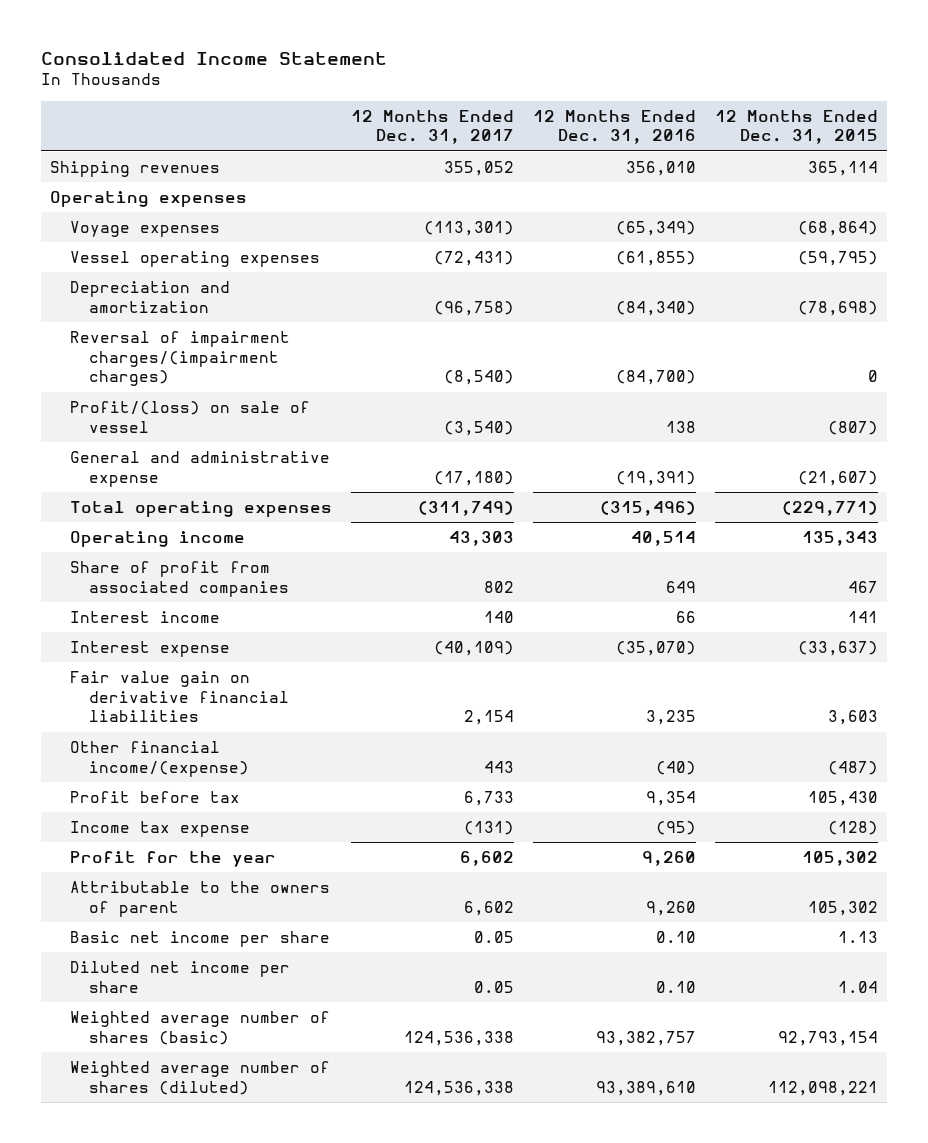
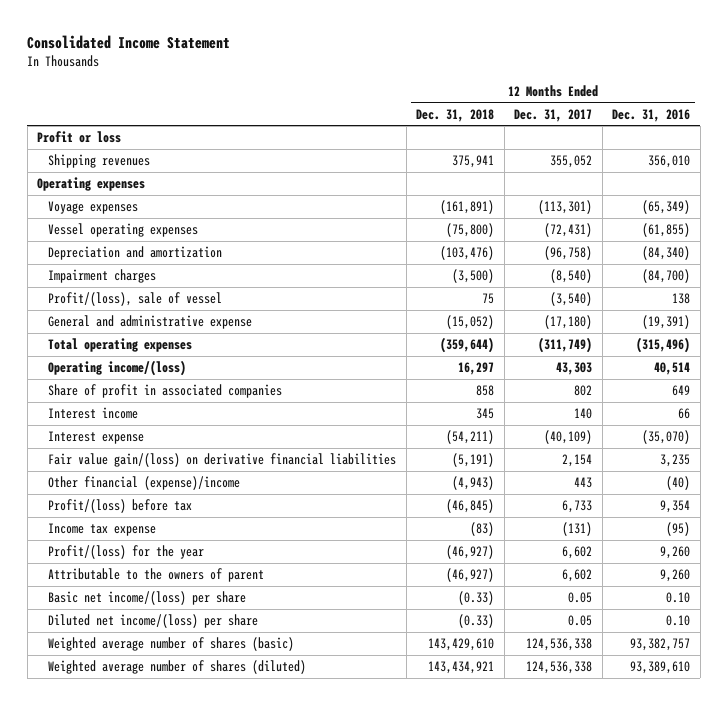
[714,109,878,145] 12 Months Ended Dec. 31, 2015 -> none
none -> [416,108,495,122] Dec. 31, 2018
none -> [37,131,122,144] Profit or loss
[69,331,290,387] Reversal of impairment charges/(impairment charges) -> [48,269,157,284] Impairment charges
[69,401,310,433] Profit/(loss) on sale of vessel -> [48,292,223,307] Profit/(loss), sale of vessel
[69,531,245,548] Operating income -> [48,360,187,377] Operating income/(loss)
[69,561,290,597] Share of profit from associated companies -> [48,384,283,399] Share of profit in associated companies
[69,671,290,723] Fair value gain on derivative financial liabilities -> [48,453,397,468] Fair value gain/(loss) on derivative financial liabilities
[69,741,250,777] Other financial income/(expense) -> [48,476,241,491] Other financial (expense)/income
[69,791,240,804] Profit before tax -> [48,499,193,514] Profit/(loss) before tax
[69,851,276,868] Profit for the year -> [48,545,205,560] Profit/(loss) for the year
[69,931,330,948] Basic net income per share -> [48,591,247,606] Basic net income/(loss) per share
[69,961,290,993] Diluted net income per share -> [48,614,259,629] Diluted net income/(loss) per share

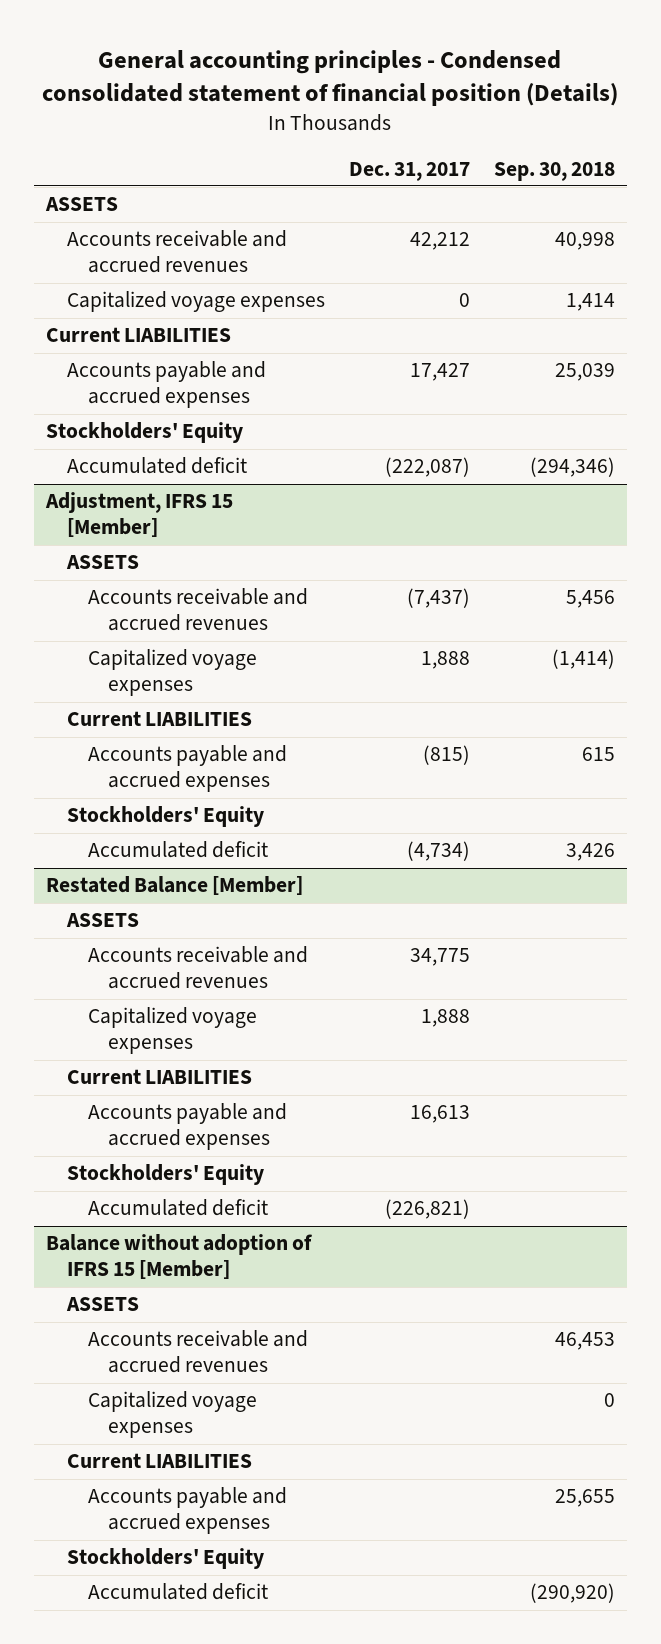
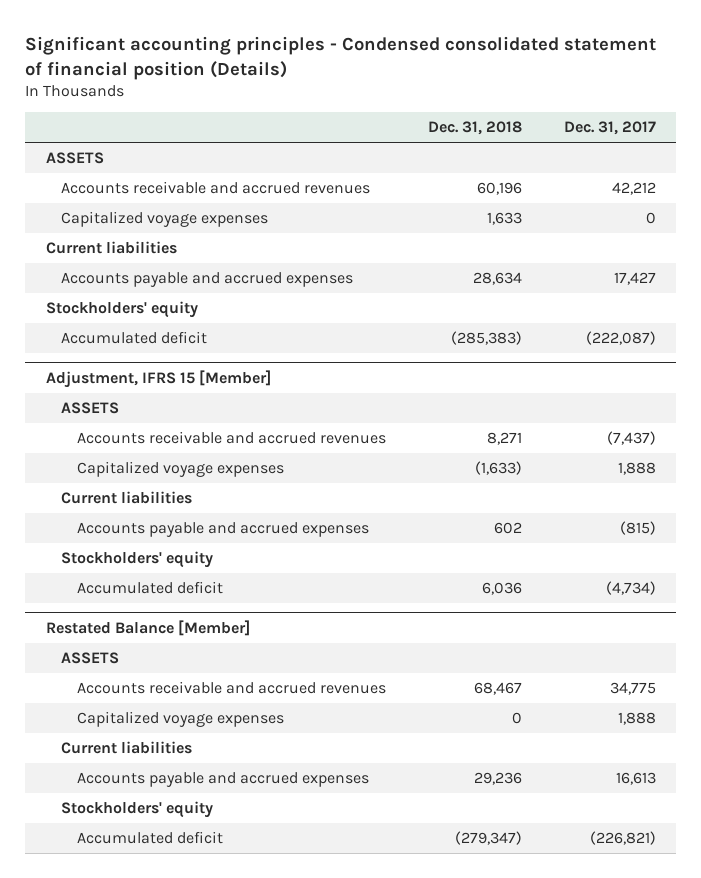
[42,49,619,106] General accounting principles - Condensed consolidated statement of financial position (Details) -> [25,35,657,80] Significant accounting principles - Condensed consolidated statement of financial position (Details)
[493,161,615,181] Sep. 30, 2018 -> none
none -> [427,121,522,136] Dec. 31, 2018
[46,327,232,343] Current LIABILITIES -> [45,241,177,255] Current liabilities
[46,422,244,444] Stockholders' Equity -> [45,301,198,319] Stockholders' equity
[66,711,252,727] Current LIABILITIES -> [61,491,193,505] Current liabilities
[66,806,264,828] Stockholders' Equity -> [61,551,214,569] Stockholders' equity
[66,1069,252,1085] Current LIABILITIES -> [61,741,193,755] Current liabilities
[66,1164,264,1186] Stockholders' Equity -> [61,801,214,819] Stockholders' equity
[46,1234,313,1280] Balance without adoption of IFRS 15 [Member] -> none
[65,1297,139,1312] ASSETS -> none
[87,1330,308,1374] Accounts receivable and accrued revenues -> none
[87,1391,257,1439] Capitalized voyage expenses -> none
[66,1453,252,1469] Current LIABILITIES -> none
[87,1487,287,1535] Accounts payable and accrued expenses -> none
[66,1548,264,1570] Stockholders' Equity -> none
[87,1583,268,1601] Accumulated deficit -> none

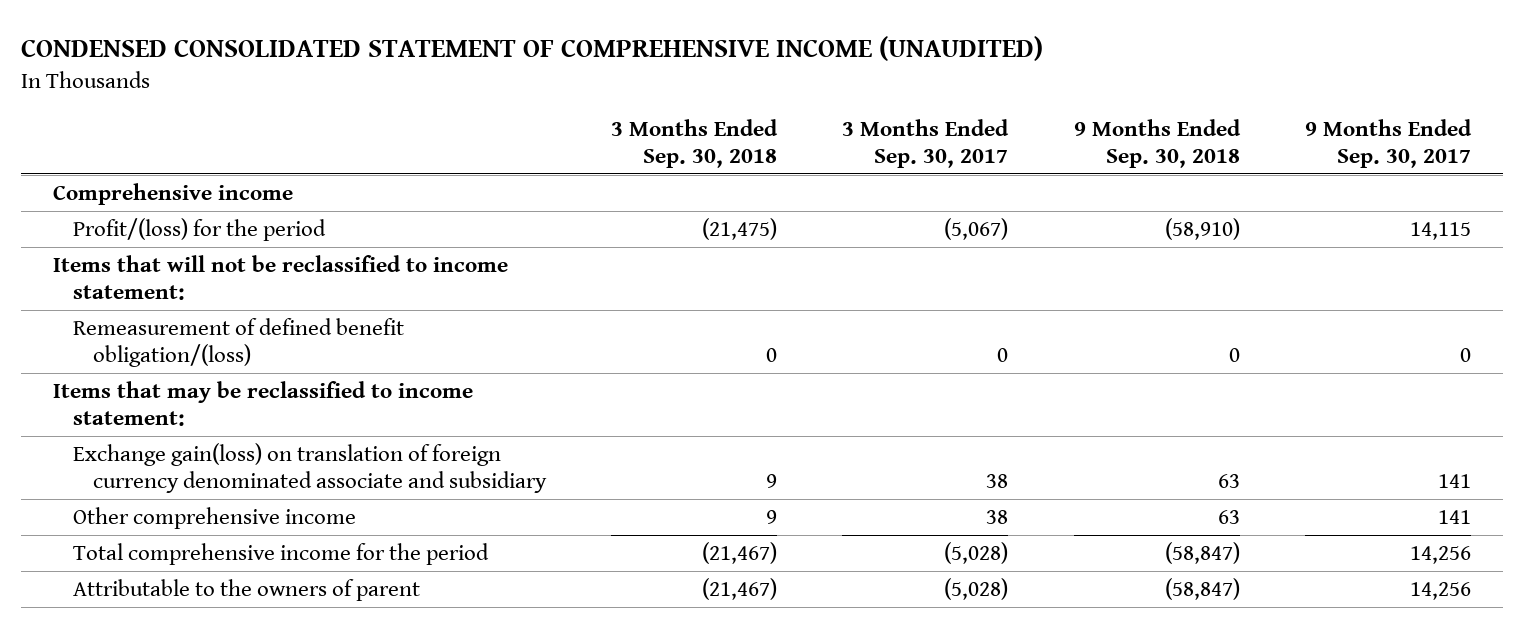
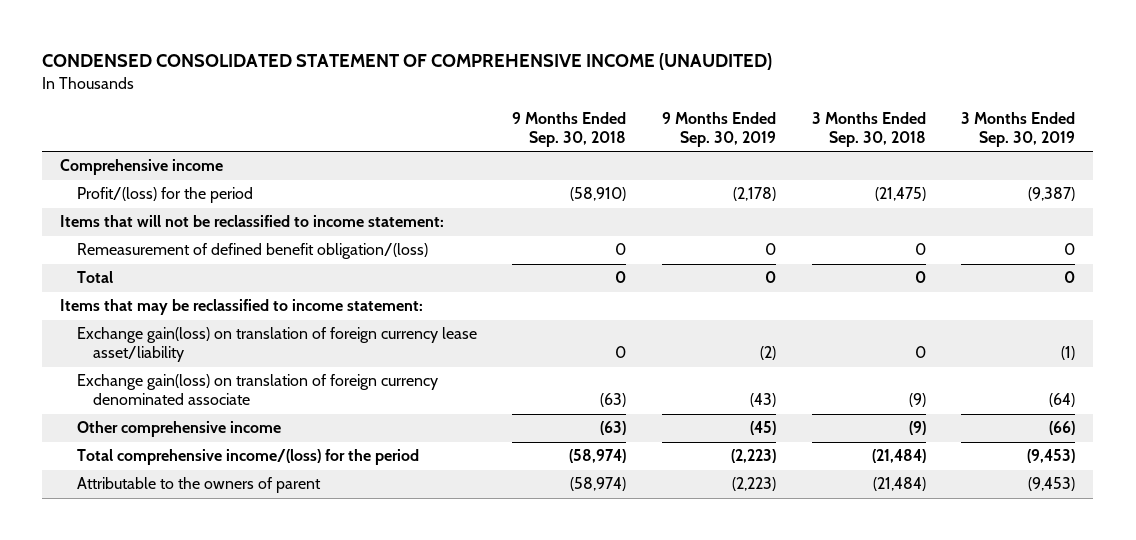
[842,119,1010,169] 3 Months Ended Sep. 30, 2017 -> none
[1304,119,1472,169] 9 Months Ended Sep. 30, 2017 -> none
none -> [661,112,776,148] 9 Months Ended Sep. 30, 2019
none -> [961,112,1076,148] 3 Months Ended Sep. 30, 2019
none -> [76,271,113,284] Total
none -> [76,327,477,363] Exchange gain(loss) on translation of foreign currency lease asset/liability
[73,443,548,494] Exchange gain(loss) on translation of foreign currency denominated associate and subsidiary -> [76,374,438,406] Exchange gain(loss) on translation of foreign currency denominated associate
[766,474,778,489] 9 -> [908,393,926,408] (9)
[1217,474,1240,489] 63 -> [600,393,627,408] (63)
[766,510,778,525] 9 -> [908,421,926,436] (9)
[1217,510,1240,525] 63 -> [600,421,627,436] (63)
[73,543,490,566] Total comprehensive income for the period -> [76,449,419,466] Total comprehensive income/(loss) for the period
[702,542,778,565] (21,467) -> [871,449,926,464] (21,484)
[1164,542,1240,565] (58,847) -> [569,449,627,464] (58,974)
[702,578,778,601] (21,467) -> [872,477,926,492] (21,484)
[1164,578,1240,601] (58,847) -> [570,477,627,492] (58,974)

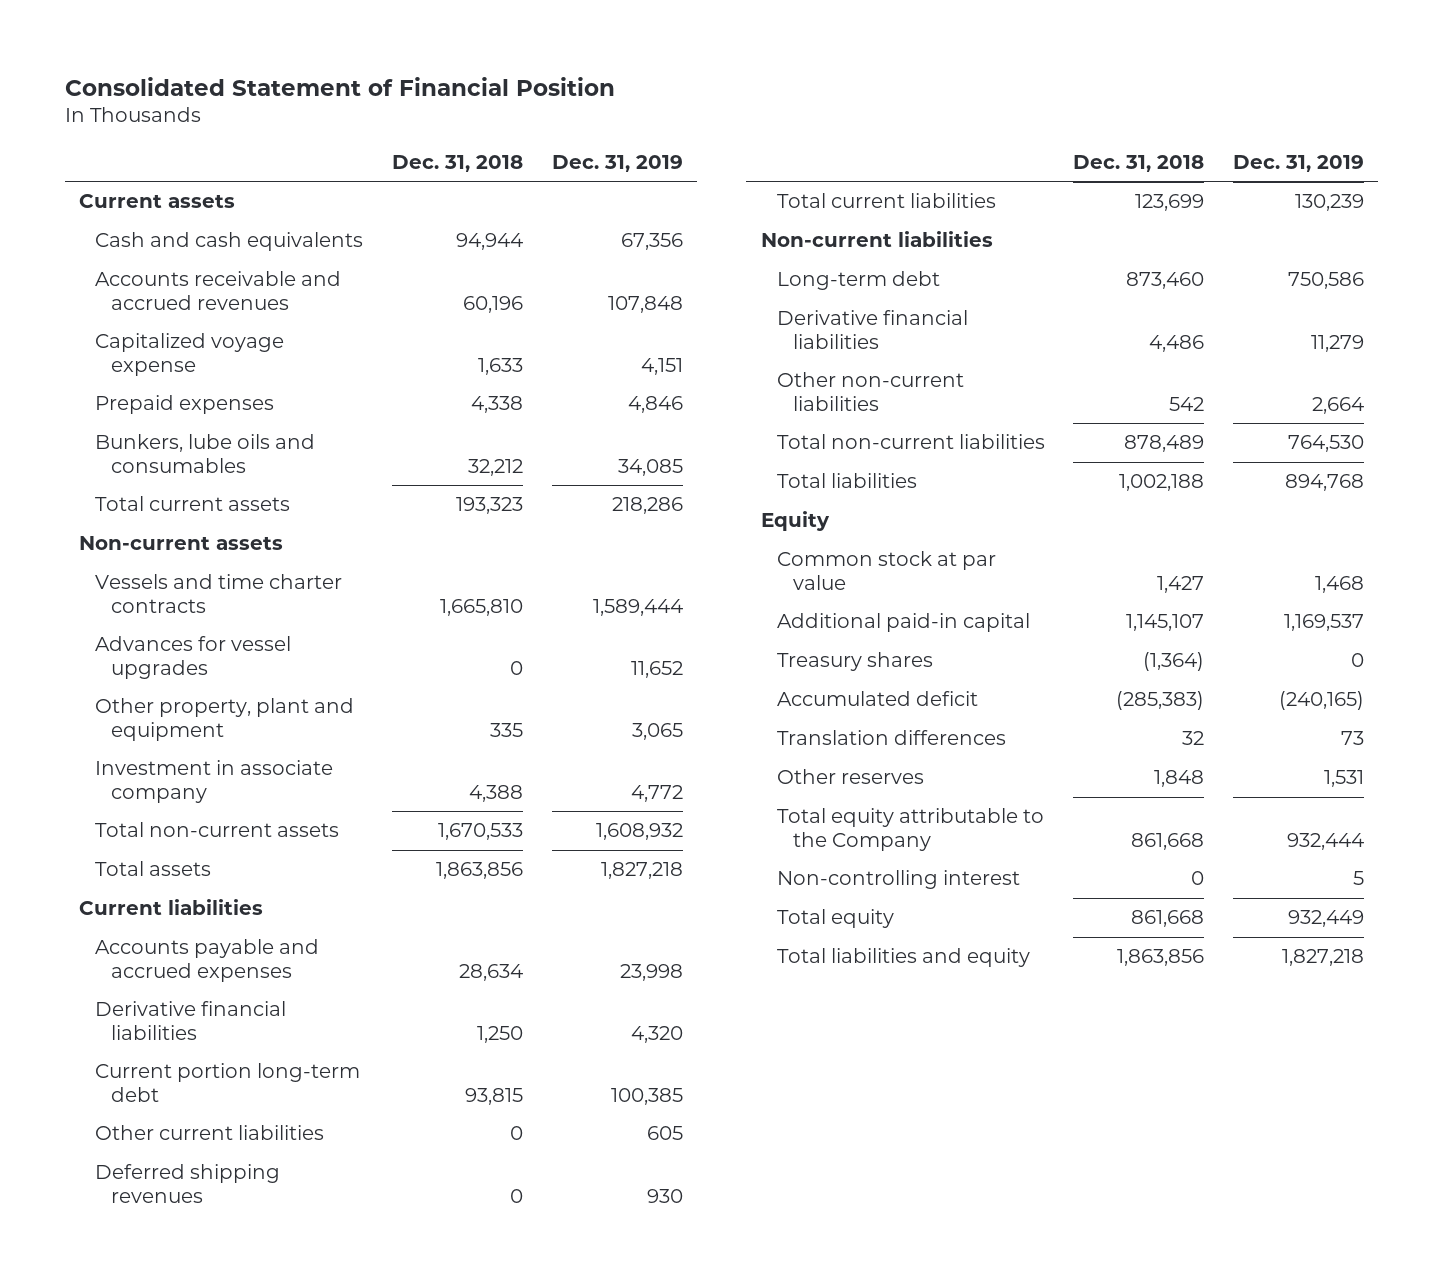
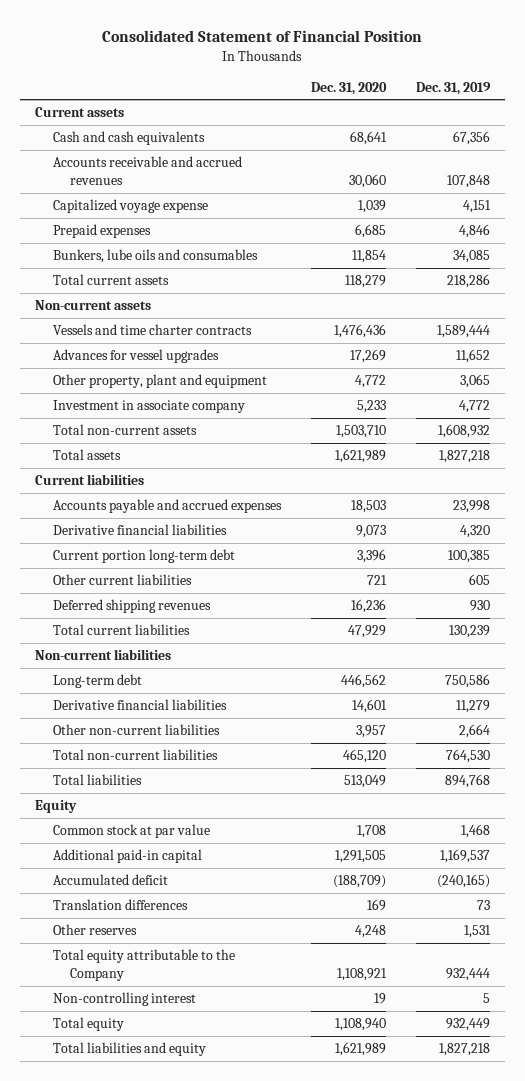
[391,154,523,172] Dec. 31, 2018 -> none
none -> [310,81,387,95] Dec. 31, 2020
[776,652,933,672] Treasury shares -> none

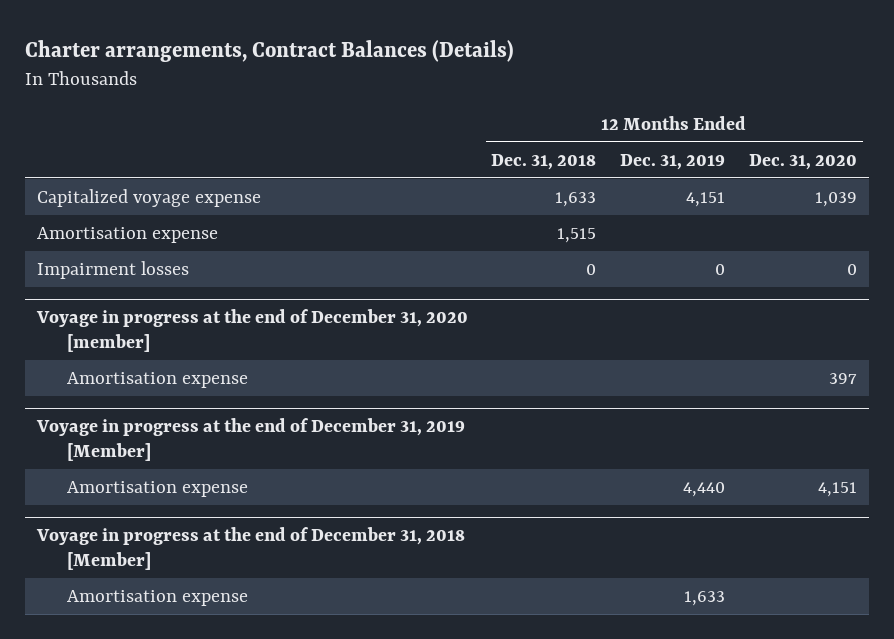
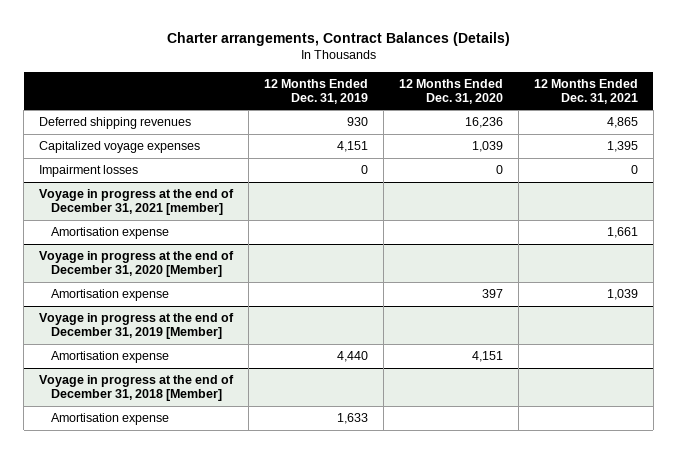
[491,153,597,170] Dec. 31, 2018 -> none
none -> [533,78,638,104] 12 Months Ended Dec. 31, 2021
[36,226,218,243] Amortisation expense -> none
none -> [39,117,192,130] Deferred shipping revenues
[36,188,261,207] Capitalized voyage expense -> [39,141,201,154] Capitalized voyage expenses
[35,309,468,353] Voyage in progress at the end of December 31, 2020 [member] -> [39,189,235,216] Voyage in progress at the end of December 31, 2021 [member]
none -> [51,227,170,240] Amortisation expense
none -> [39,251,235,278] Voyage in progress at the end of December 31, 2020 [Member]

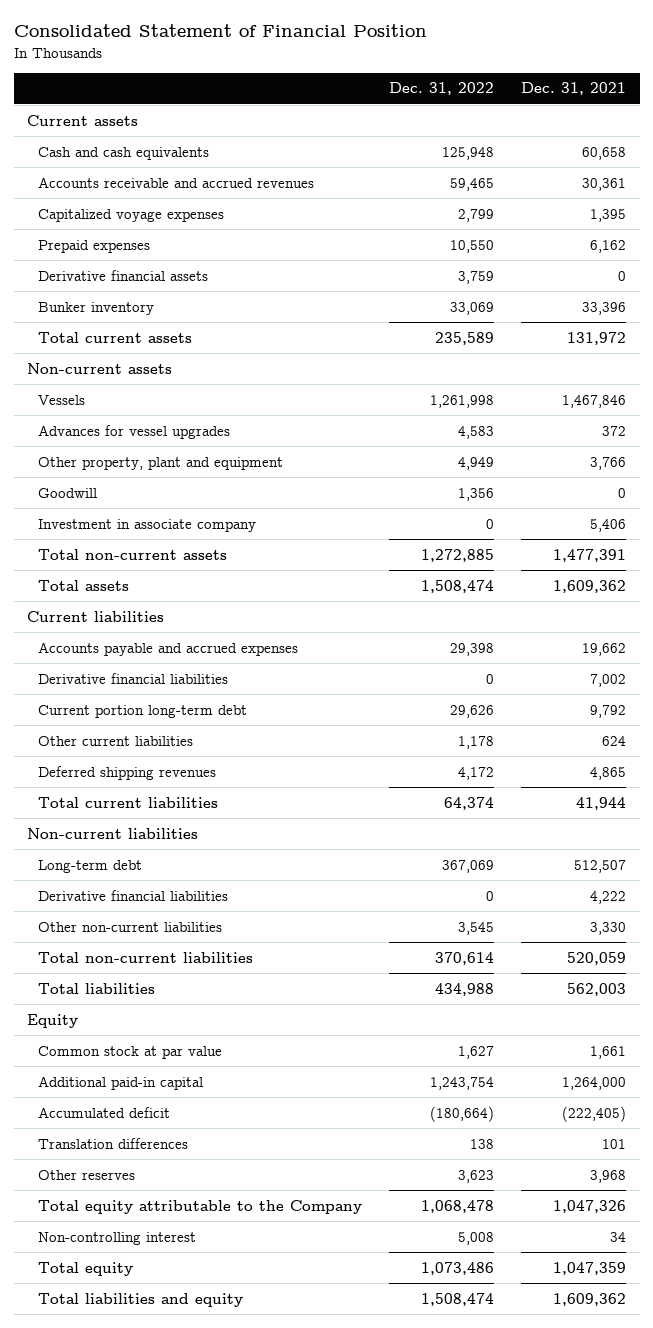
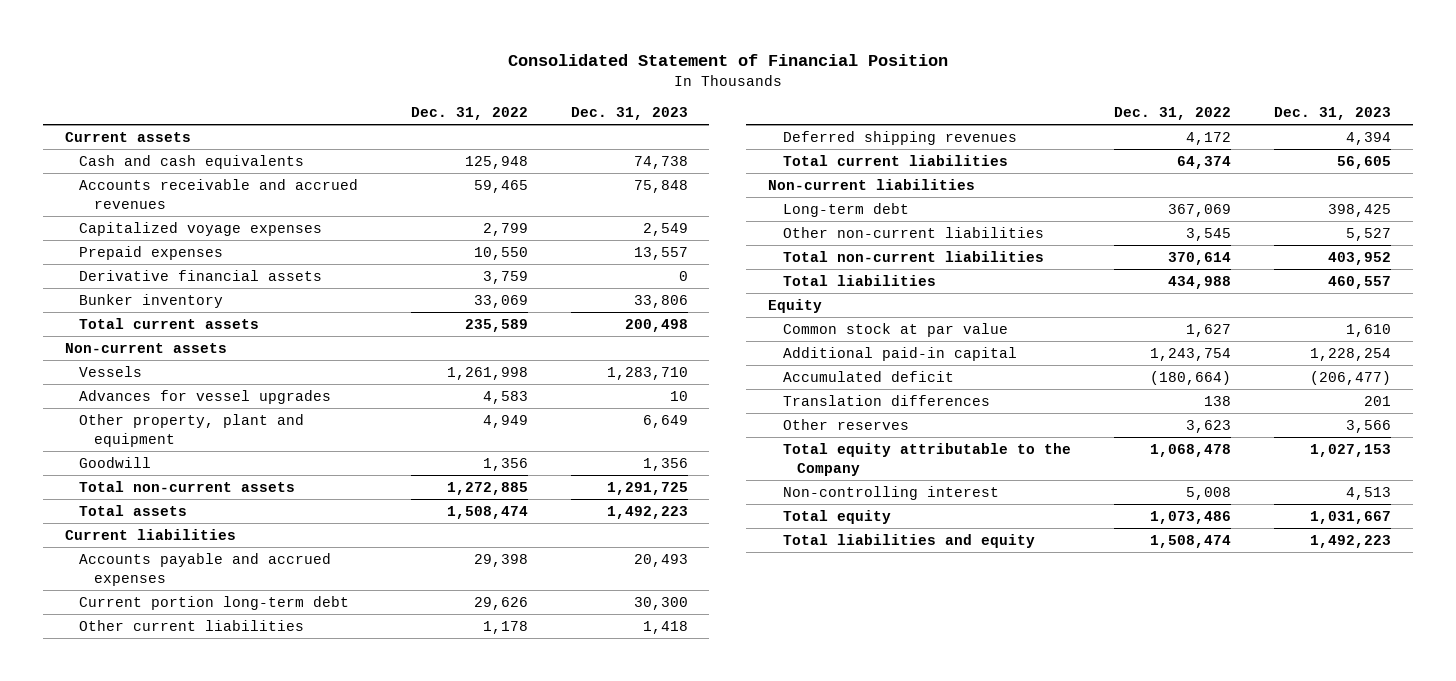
[521,82,627,96] Dec. 31, 2021 -> none
none -> [570,107,688,121] Dec. 31, 2023
[37,518,256,532] Investment in associate company -> none
[37,672,228,684] Derivative financial liabilities -> none
[37,889,228,901] Derivative financial liabilities -> none

